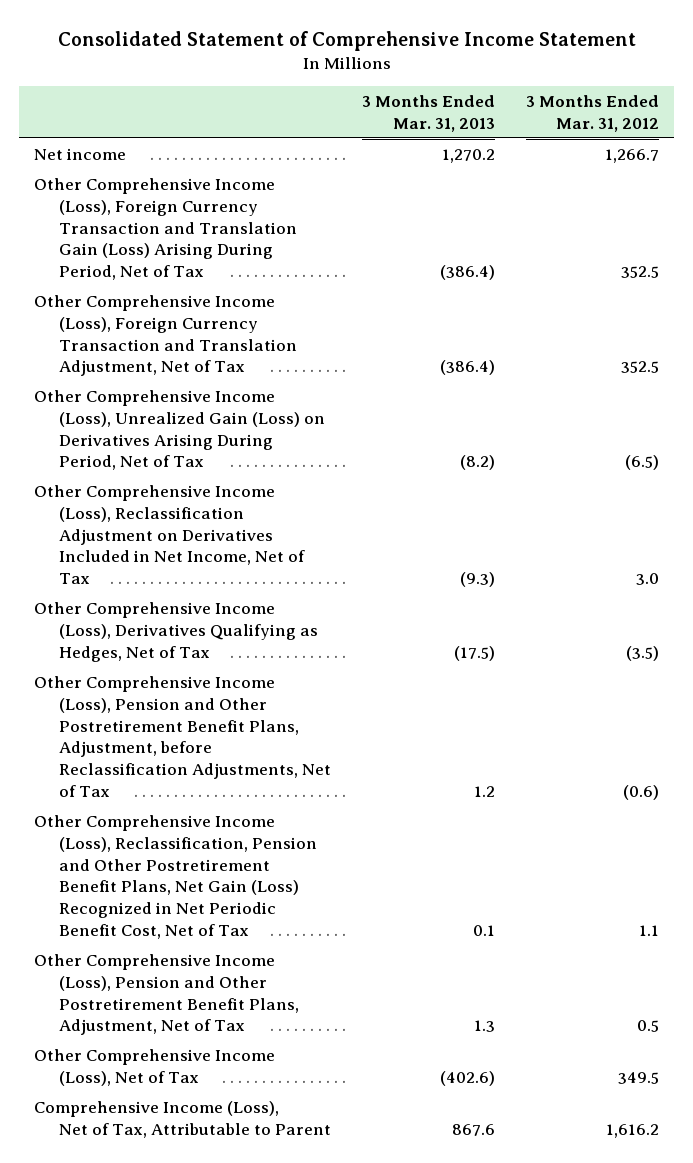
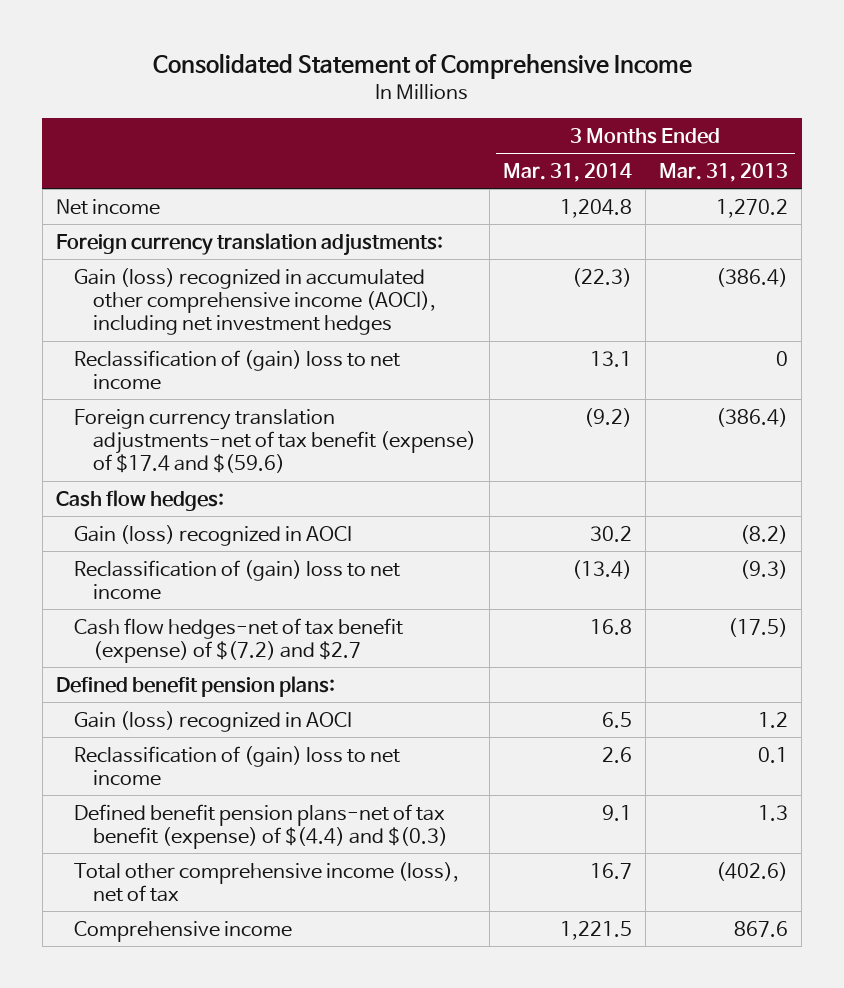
[57,30,636,51] Consolidated Statement of Comprehensive Income Statement -> [152,53,692,80] Consolidated Statement of Comprehensive Income
[525,94,659,132] 3 Months Ended Mar. 31, 2012 -> none
none -> [502,162,632,182] Mar. 31, 2014
[34,484,305,585] Other Comprehensive Income (Loss), Reclassification Adjustment on Derivatives Included in Net Income, Net of Tax -> none
[34,814,317,939] Other Comprehensive Income (Loss), Reclassification, Pension and Other Postretirement Benefit Plans, Net Gain (Loss) Recognized in Net Periodic Benefit Cost, Net of Tax -> none
none -> [55,232,443,256] Foreign currency translation adjustments:
[34,177,297,281] Other Comprehensive Income (Loss), Foreign Currency Transaction and Translation Gain (Loss) Arising During Period, Net of Tax -> [74,267,436,336] Gain (loss) recognized in accumulated other comprehensive income (AOCI), including net investment hedges
none -> [74,349,401,390] Reclassification of (gain) loss to net income
[34,294,297,377] Other Comprehensive Income (Loss), Foreign Currency Transaction and Translation Adjustment, Net of Tax -> [74,408,476,474] Foreign currency translation adjustments-net of tax benefit (expense) of $17.4 and $(59.6)
none -> [55,489,224,511] Cash flow hedges:
[34,389,325,471] Other Comprehensive Income (Loss), Unrealized Gain (Loss) on Derivatives Arising During Period, Net of Tax -> [74,524,353,546] Gain (loss) recognized in AOCI
none -> [74,559,401,600] Reclassification of (gain) loss to net income
[34,601,318,662] Other Comprehensive Income (Loss), Derivatives Qualifying as Hedges, Net of Tax -> [74,617,404,663] Cash flow hedges-net of tax benefit (expense) of $(7.2) and $2.7
none -> [55,675,335,697] Defined benefit pension plans:
[34,675,331,797] Other Comprehensive Income (Loss), Pension and Other Postretirement Benefit Plans, Adjustment, before Reclassification Adjustments, Net of Tax -> [74,710,353,732] Gain (loss) recognized in AOCI
none -> [74,745,401,786] Reclassification of (gain) loss to net income
[34,953,299,1036] Other Comprehensive Income (Loss), Pension and Other Postretirement Benefit Plans, Adjustment, Net of Tax -> [74,803,448,849] Defined benefit pension plans-net of tax benefit (expense) of $(4.4) and $(0.3)
[34,1048,276,1086] Other Comprehensive Income (Loss), Net of Tax -> [74,861,460,902] Total other comprehensive income (loss), net of tax
[34,1100,331,1138] Comprehensive Income (Loss), Net of Tax, Attributable to Parent -> [74,920,293,942] Comprehensive income

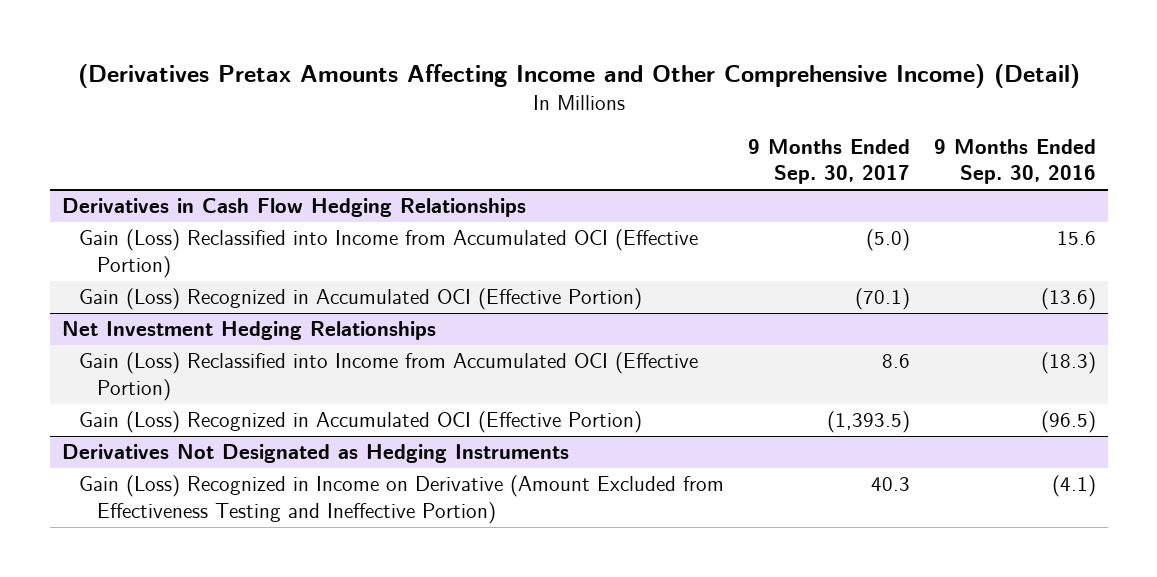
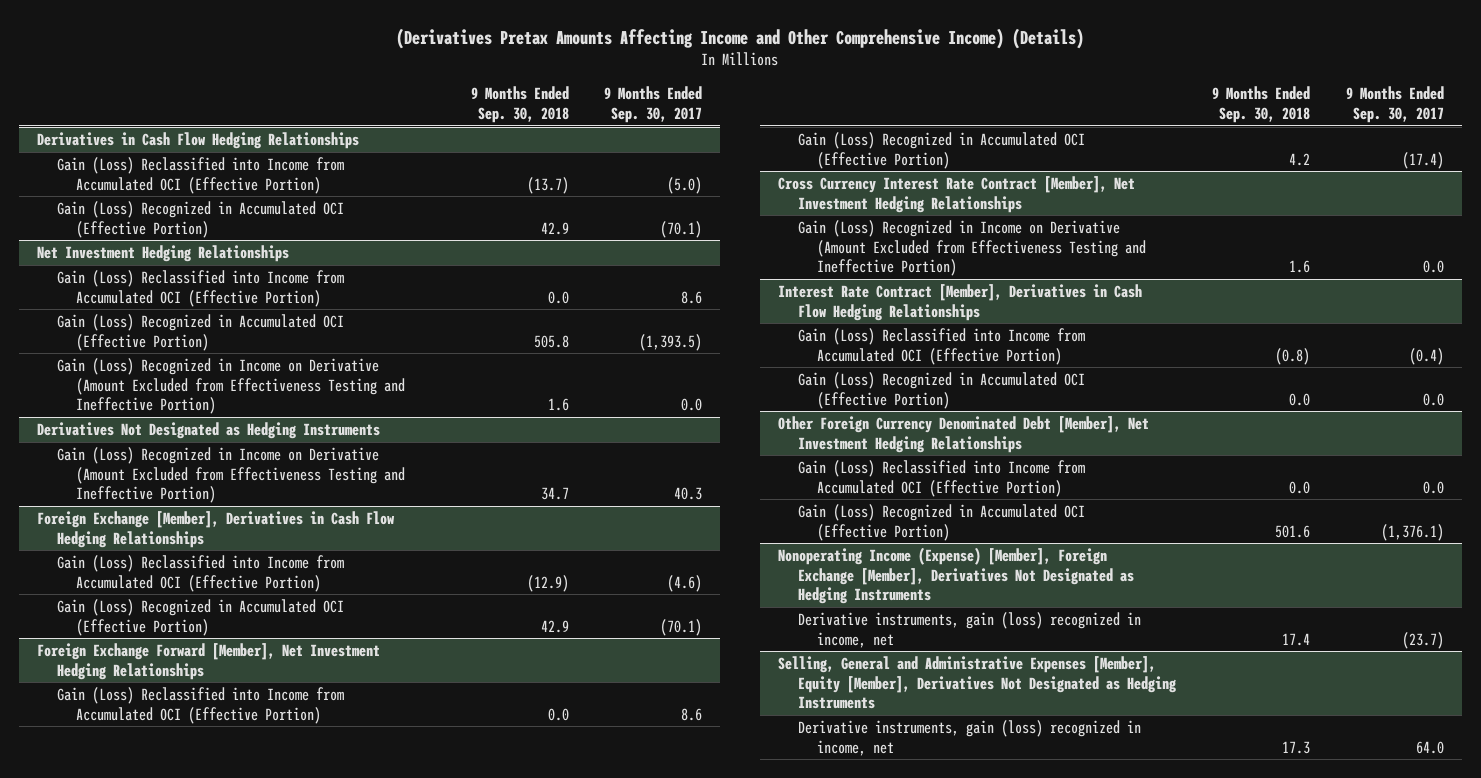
[77,63,1080,88] (Derivatives Pretax Amounts Affecting Income and Other Comprehensive Income) (Detail) -> [396,27,1085,49] (Derivatives Pretax Amounts Affecting Income and Other Comprehensive Income) (Details)
[933,138,1096,185] 9 Months Ended Sep. 30, 2016 -> none
none -> [470,86,569,123] 9 Months Ended Sep. 30, 2018
none -> [56,357,406,415] Gain (Loss) Recognized in Income on Derivative (Amount Excluded from Effectiveness Testing and Ineffective Portion)
none -> [37,510,396,548] Foreign Exchange [Member], Derivatives in Cash Flow Hedging Relationships
none -> [56,554,344,592] Gain (Loss) Reclassified into Income from Accumulated OCI (Effective Portion)
none -> [56,598,344,636] Gain (Loss) Recognized in Accumulated OCI (Effective Portion)
none -> [37,642,381,680] Foreign Exchange Forward [Member], Net Investment Hedging Relationships
none -> [56,686,344,724] Gain (Loss) Reclassified into Income from Accumulated OCI (Effective Portion)
none -> [797,131,1085,169] Gain (Loss) Recognized in Accumulated OCI (Effective Portion)
none -> [778,175,1136,213] Cross Currency Interest Rate Contract [Member], Net Investment Hedging Relationships
none -> [797,219,1147,277] Gain (Loss) Recognized in Income on Derivative (Amount Excluded from Effectiveness Testing and Ineffective Portion)
none -> [778,283,1143,321] Interest Rate Contract [Member], Derivatives in Cash Flow Hedging Relationships
none -> [797,327,1085,365] Gain (Loss) Reclassified into Income from Accumulated OCI (Effective Portion)
none -> [797,371,1085,409] Gain (Loss) Recognized in Accumulated OCI (Effective Portion)
none -> [778,415,1150,453] Other Foreign Currency Denominated Debt [Member], Net Investment Hedging Relationships
none -> [797,459,1085,497] Gain (Loss) Reclassified into Income from Accumulated OCI (Effective Portion)
none -> [797,503,1085,541] Gain (Loss) Recognized in Accumulated OCI (Effective Portion)
none -> [778,546,1134,605] Nonoperating Income (Expense) [Member], Foreign Exchange [Member], Derivatives Not Designated as Hedging Instruments
none -> [797,611,1141,648] Derivative instruments, gain (loss) recognized in income, net
none -> [778,655,1177,710] Selling, General and Administrative Expenses [Member], Equity [Member], Derivatives Not Designated as Hedging Instruments
none -> [797,719,1141,756] Derivative instruments, gain (loss) recognized in income, net

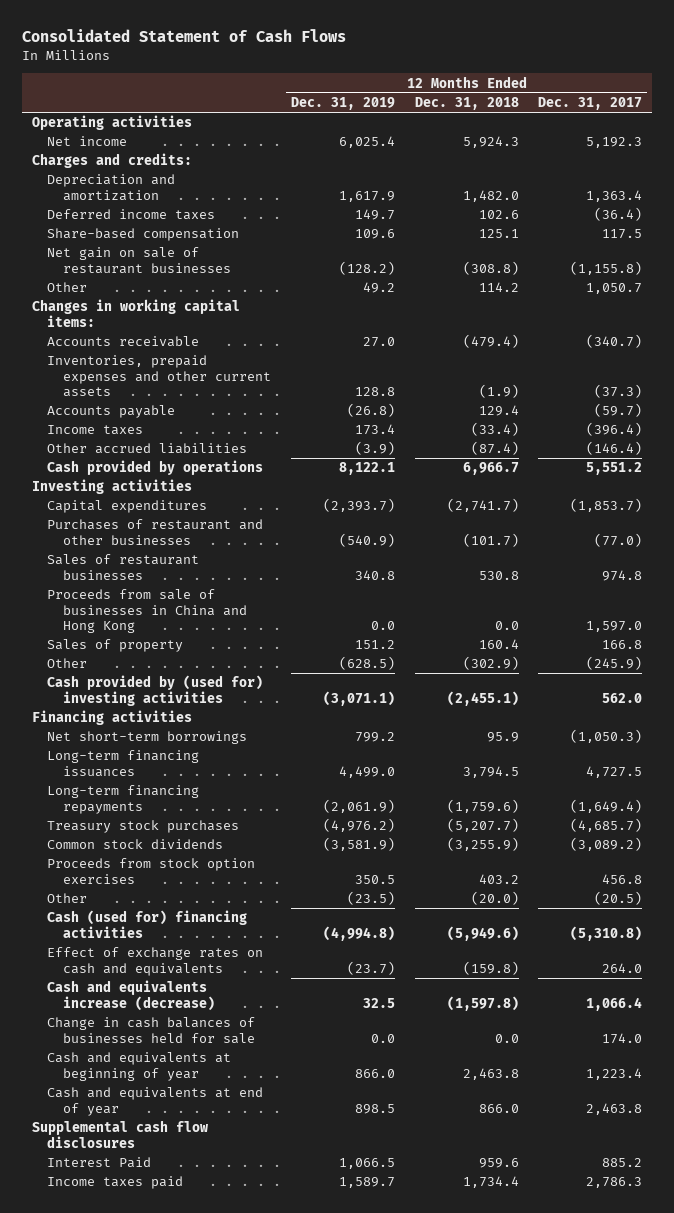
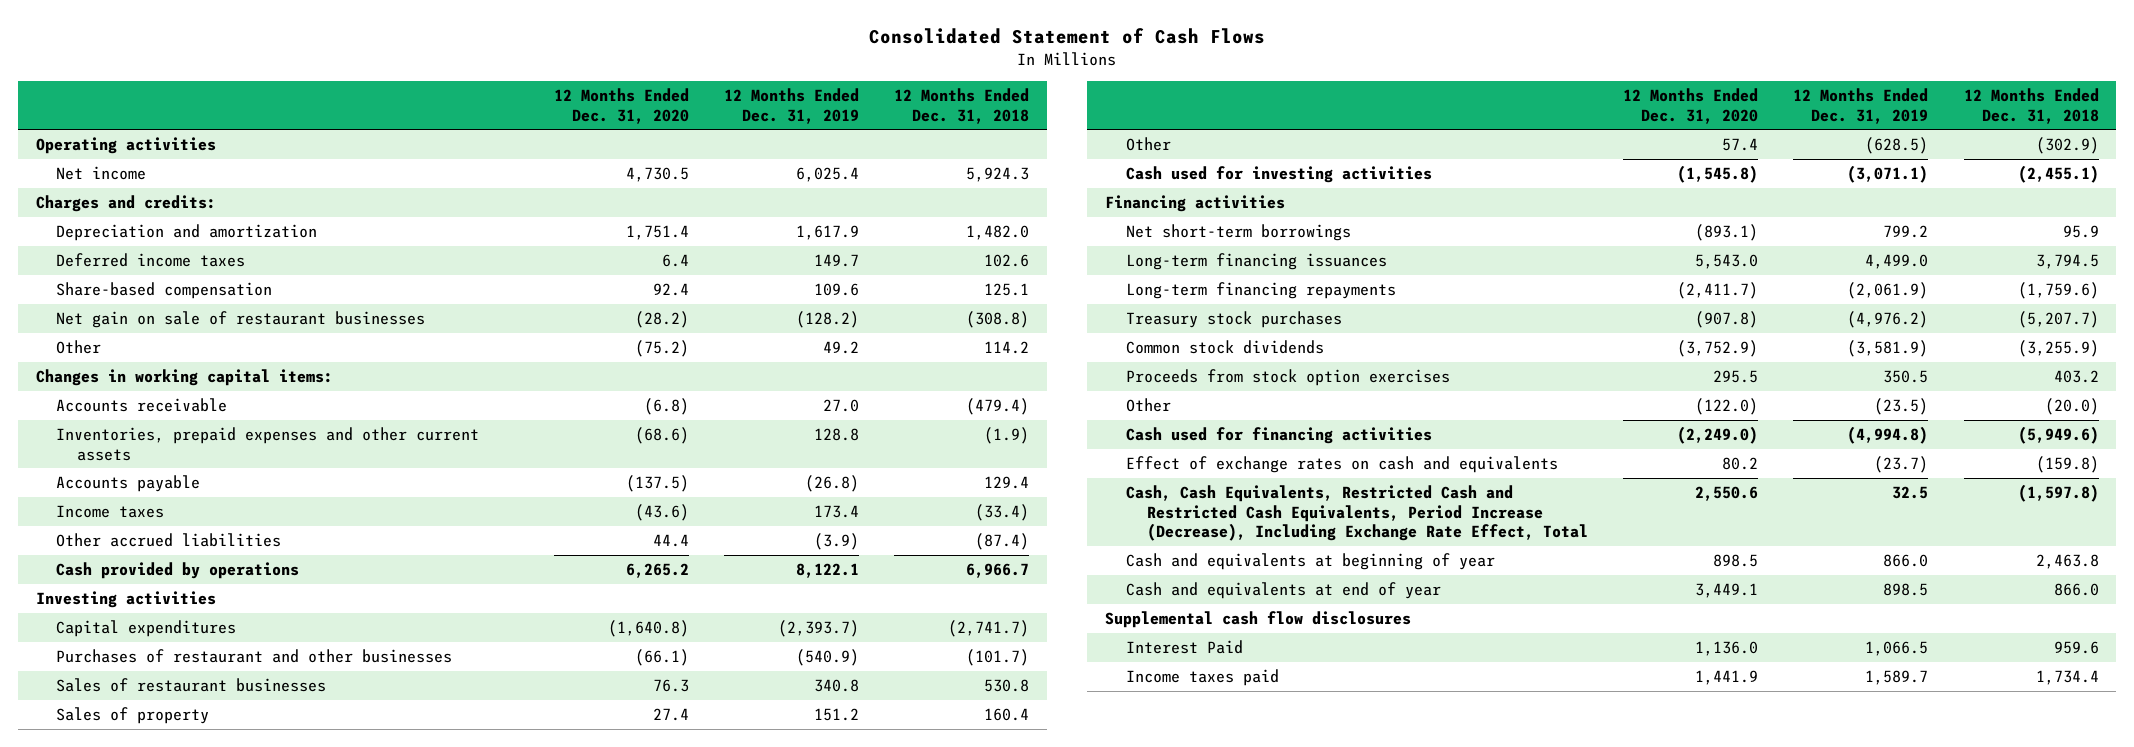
[538,97,643,111] Dec. 31, 2017 -> none
none -> [553,88,689,124] 12 Months Ended Dec. 31, 2020
[47,589,248,633] Proceeds from sale of businesses in China and Hong Kong -> none
[47,675,264,706] Cash provided by (used for) investing activities -> [1125,166,1432,184] Cash used for investing activities
[47,910,248,938] Cash (used for) financing activities -> [1125,427,1432,445] Cash used for financing activities
[47,1017,256,1044] Change in cash balances of businesses held for sale -> none
[47,980,216,1011] Cash and equivalents increase (decrease) -> [1125,485,1588,542] Cash, Cash Equivalents, Restricted Cash and Restricted Cash Equivalents, Period Increase (Decrease), Including Exchange Rate Effect, Total

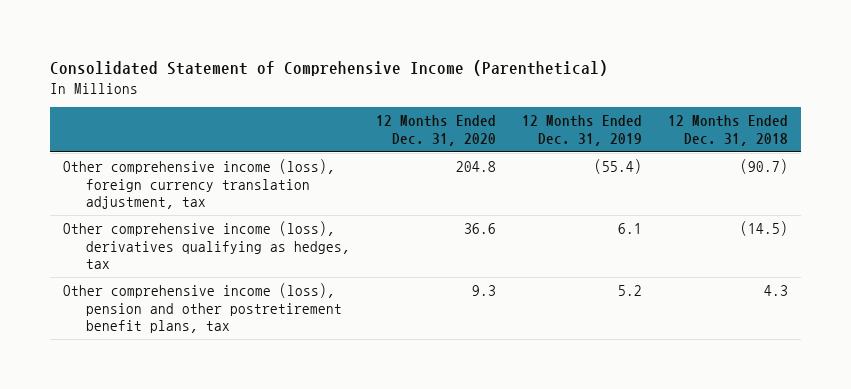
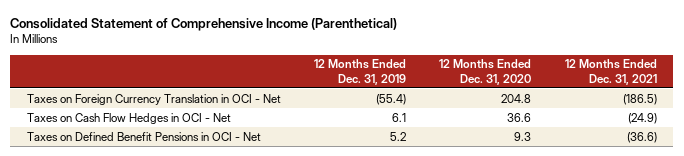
[667,115,788,146] 12 Months Ended Dec. 31, 2018 -> none
none -> [564,59,657,85] 12 Months Ended Dec. 31, 2021
[63,159,336,210] Other comprehensive income (loss), foreign currency translation adjustment, tax -> [26,93,281,105] Taxes on Foreign Currency Translation in OCI - Net
[63,221,351,270] Other comprehensive income (loss), derivatives qualifying as hedges, tax -> [26,112,231,124] Taxes on Cash Flow Hedges in OCI - Net
[63,283,343,334] Other comprehensive income (loss), pension and other postretirement benefit plans, tax -> [26,131,261,141] Taxes on Defined Benefit Pensions in OCI - Net

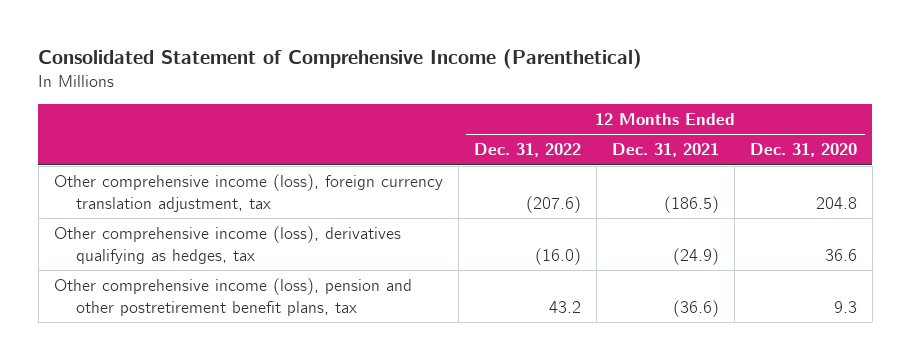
[314,59,407,85] 12 Months Ended Dec. 31, 2019 -> none
none -> [473,143,581,158] Dec. 31, 2022
[26,93,281,105] Taxes on Foreign Currency Translation in OCI - Net -> [53,173,443,212] Other comprehensive income (loss), foreign currency translation adjustment, tax
[26,112,231,124] Taxes on Cash Flow Hedges in OCI - Net -> [53,225,401,264] Other comprehensive income (loss), derivatives qualifying as hedges, tax
[26,131,261,141] Taxes on Defined Benefit Pensions in OCI - Net -> [53,277,412,316] Other comprehensive income (loss), pension and other postretirement benefit plans, tax

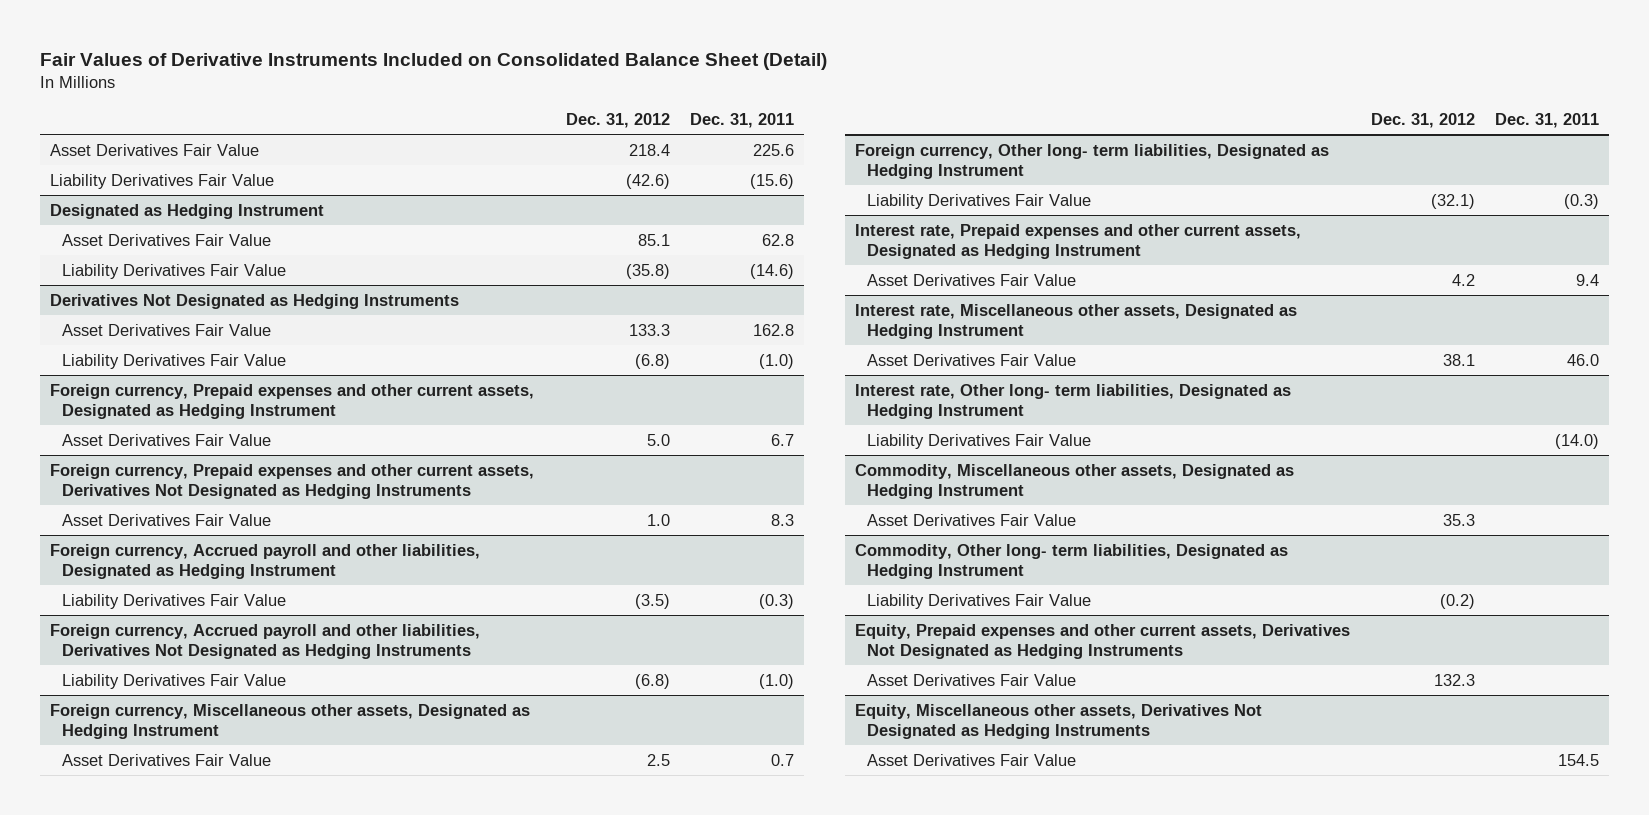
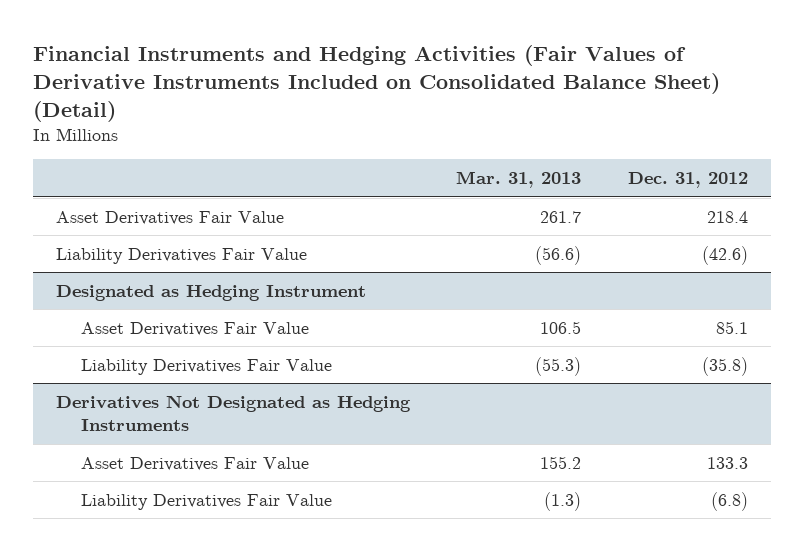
[40,52,828,70] Fair Values of Derivative Instruments Included on Consolidated Balance Sheet (Detail) -> [33,45,721,123] Financial Instruments and Hedging Activities (Fair Values of Derivative Instruments Included on Consolidated Balance Sheet) (Detail)
[689,113,794,129] Dec. 31, 2011 -> none
none -> [456,171,582,189] Mar. 31, 2013
[50,383,535,420] Foreign currency, Prepaid expenses and other current assets, Designated as Hedging Instrument -> none
[61,433,271,446] Asset Derivatives Fair Value -> none
[50,463,535,500] Foreign currency, Prepaid expenses and other current assets, Derivatives Not Designated as Hedging Instruments -> none
[61,513,271,526] Asset Derivatives Fair Value -> none
[50,543,481,580] Foreign currency, Accrued payroll and other liabilities, Designated as Hedging Instrument -> none
[61,593,286,609] Liability Derivatives Fair Value -> none
[50,623,481,660] Foreign currency, Accrued payroll and other liabilities, Derivatives Not Designated as Hedging Instruments -> none
[61,673,286,689] Liability Derivatives Fair Value -> none
[50,703,531,740] Foreign currency, Miscellaneous other assets, Designated as Hedging Instrument -> none
[61,753,271,766] Asset Derivatives Fair Value -> none
[855,143,1330,180] Foreign currency, Other long- term liabilities, Designated as Hedging Instrument -> none
[867,193,1092,209] Liability Derivatives Fair Value -> none
[855,223,1302,260] Interest rate, Prepaid expenses and other current assets, Designated as Hedging Instrument -> none
[867,273,1077,286] Asset Derivatives Fair Value -> none
[855,303,1298,340] Interest rate, Miscellaneous other assets, Designated as Hedging Instrument -> none
[867,353,1077,366] Asset Derivatives Fair Value -> none
[855,383,1292,420] Interest rate, Other long- term liabilities, Designated as Hedging Instrument -> none
[867,433,1092,449] Liability Derivatives Fair Value -> none
[855,463,1295,500] Commodity, Miscellaneous other assets, Designated as Hedging Instrument -> none
[867,513,1077,526] Asset Derivatives Fair Value -> none
[855,543,1289,580] Commodity, Other long- term liabilities, Designated as Hedging Instrument -> none
[867,593,1092,609] Liability Derivatives Fair Value -> none
[855,623,1351,660] Equity, Prepaid expenses and other current assets, Derivatives Not Designated as Hedging Instruments -> none
[867,673,1077,686] Asset Derivatives Fair Value -> none
[855,703,1263,740] Equity, Miscellaneous other assets, Derivatives Not Designated as Hedging Instruments -> none
[867,753,1077,766] Asset Derivatives Fair Value -> none

